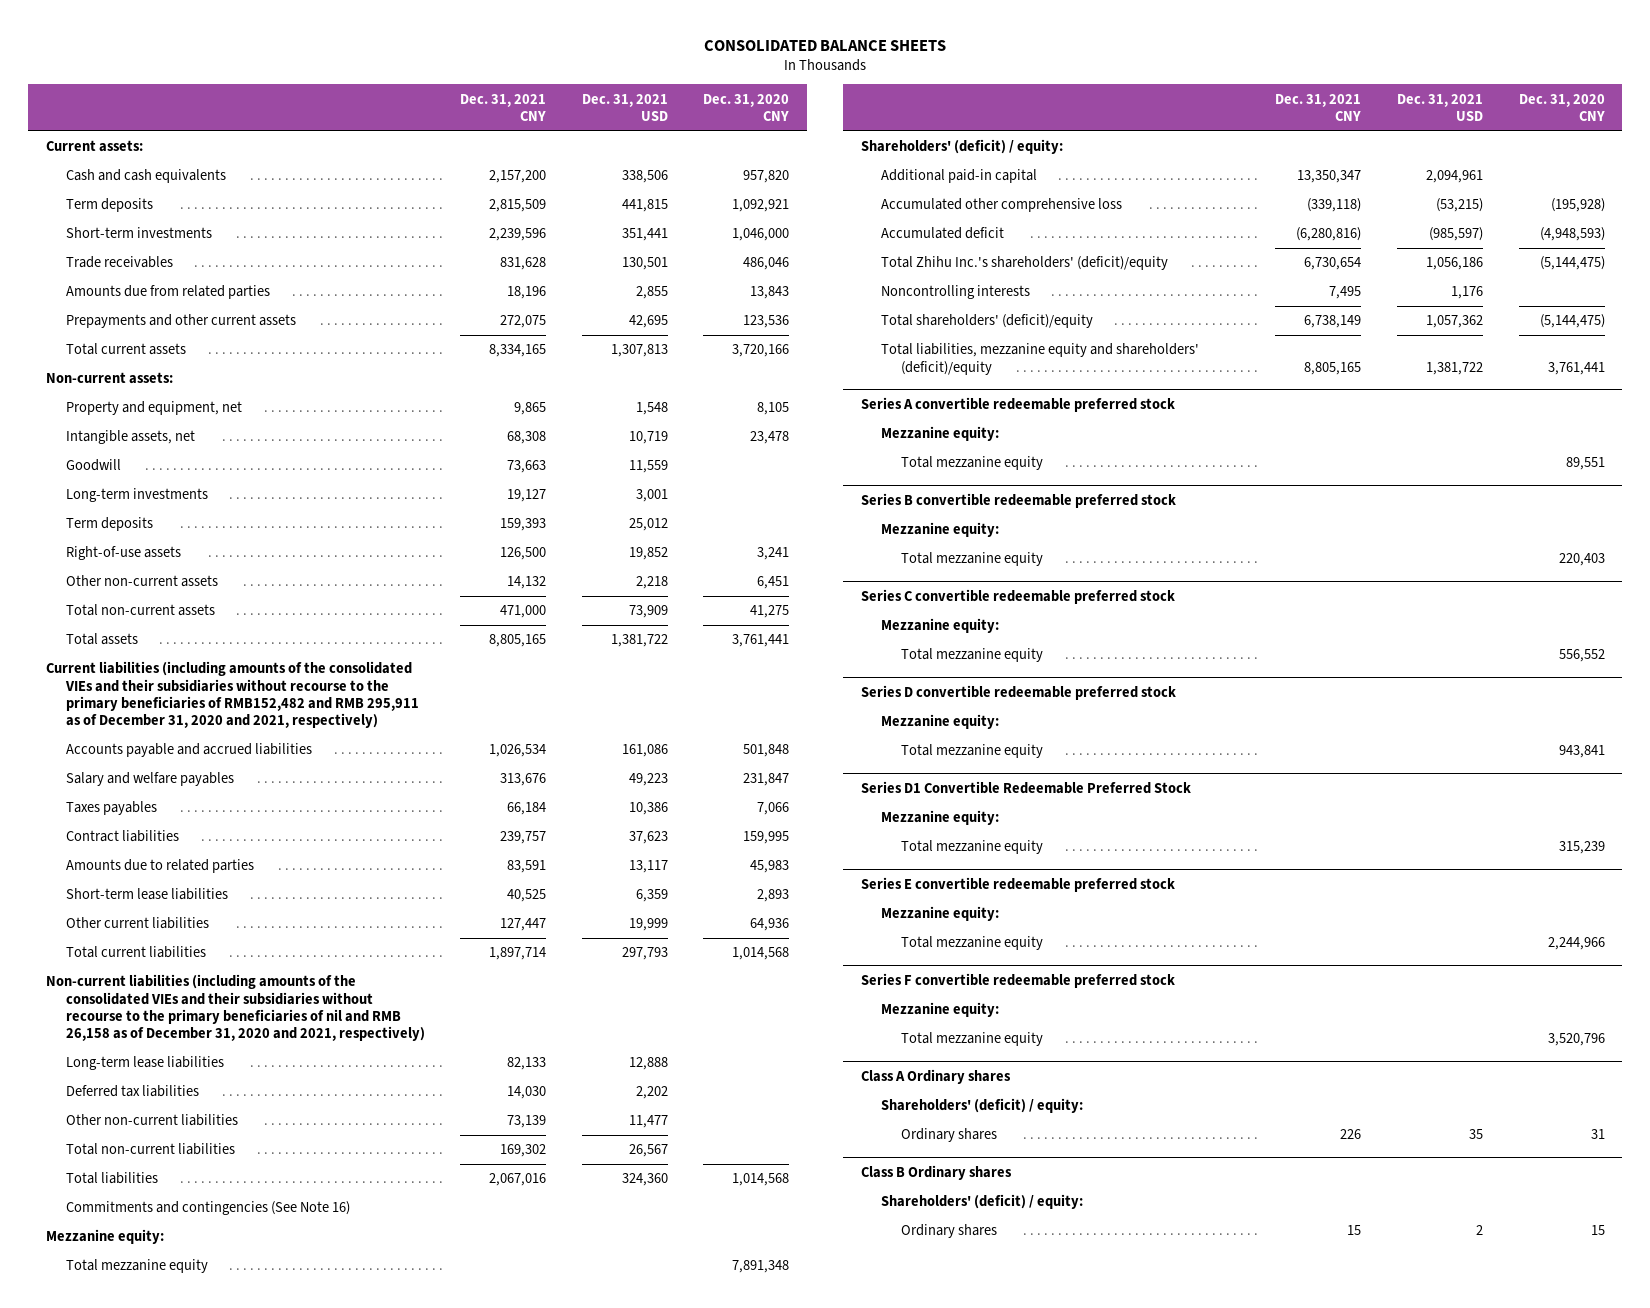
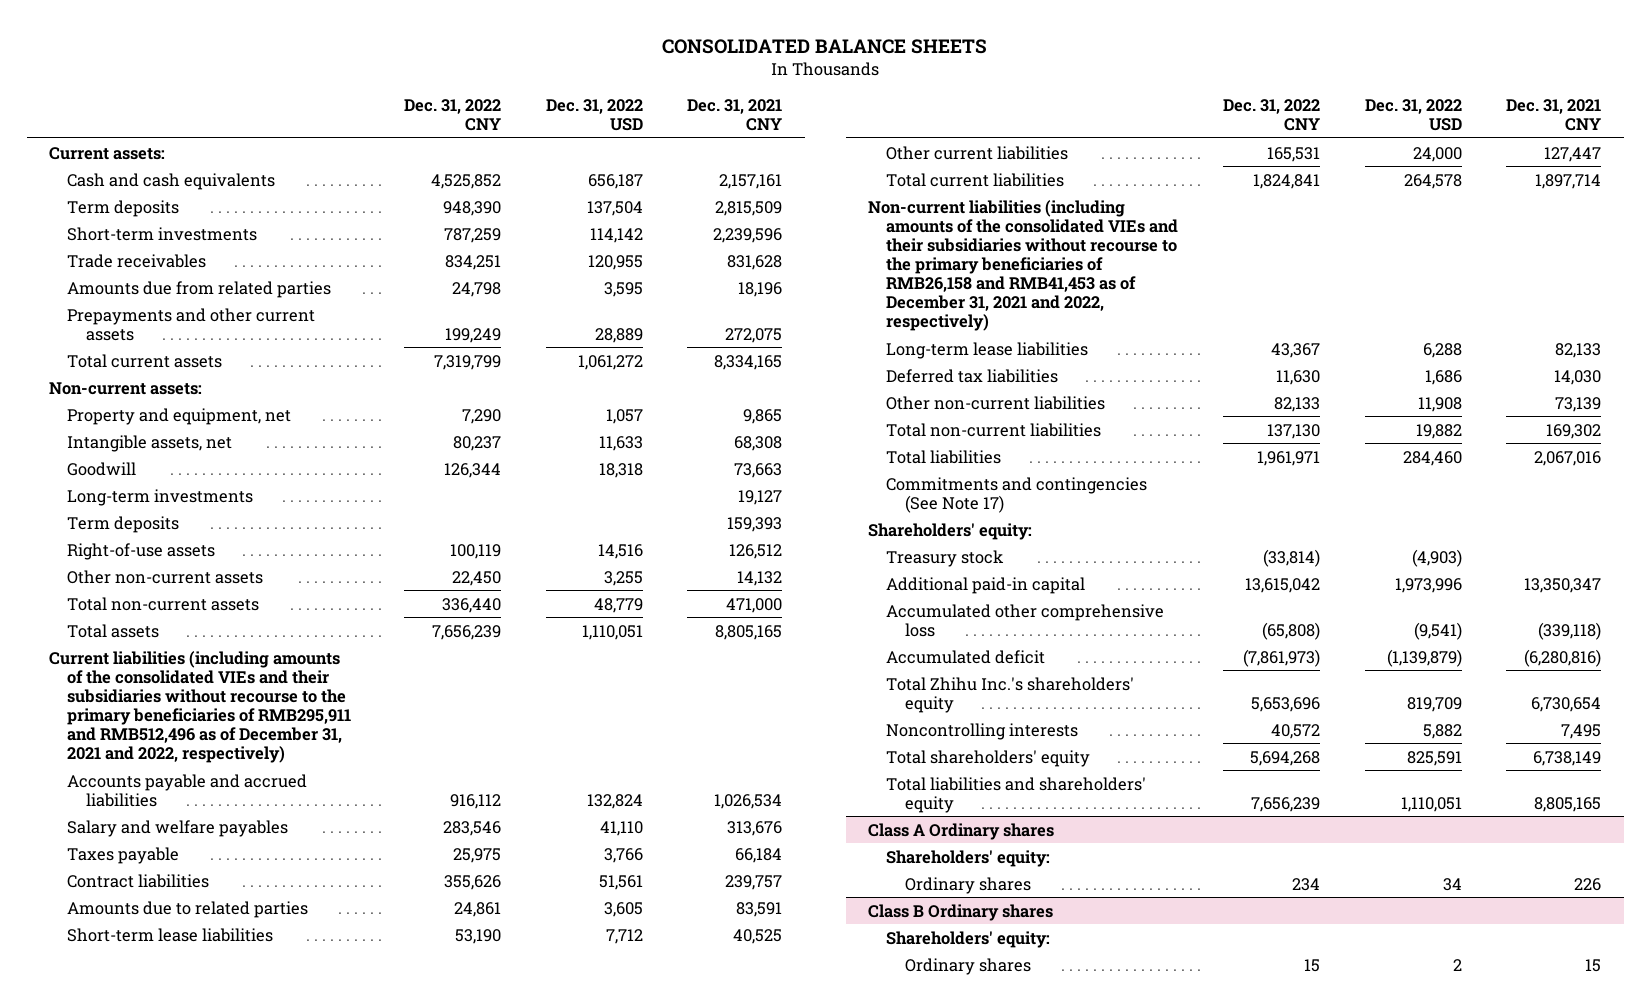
[581,93,668,122] Dec. 31, 2021 USD -> none
[703,93,790,122] Dec. 31, 2020 CNY -> none
none -> [403,99,501,132] Dec. 31, 2022 CNY
none -> [545,99,643,132] Dec. 31, 2022 USD
[489,170,547,184] 2,157,200 -> [719,173,783,189] 2,157,161
[500,547,547,561] 126,500 -> [729,543,783,559] 126,512
[45,661,419,729] Current liabilities (including amounts of the consolidated VIEs and their subsidiaries without recourse to the primary beneficiaries of RMB152,482 and RMB 295,911 as of December 31, 2020 and 2021, respectively) -> [49,650,352,764] Current liabilities (including amounts of the consolidated VIEs and their subsidiaries without recourse to the primary beneficiaries of RMB295,911 and RMB512,496 as of December 31, 2021 and 2022, respectively)
[65,801,157,816] Taxes payables -> [67,846,180,864] Taxes payable
[45,974,425,1042] Non-current liabilities (including amounts of the consolidated VIEs and their subsidiaries without recourse to the primary beneficiaries of nil and RMB 26,158 as of December 31, 2020 and 2021, respectively) -> [868,199,1179,332] Non-current liabilities (including amounts of the consolidated VIEs and their subsidiaries without recourse to the primary beneficiaries of RMB26,158 and RMB41,453 as of December 31, 2021 and 2022, respectively)
[45,1229,164,1245] Mezzanine equity: -> none
[65,1259,208,1274] Total mezzanine equity -> none
[65,1201,350,1216] Commitments and contingencies (See Note 16) -> [886,476,1148,513] Commitments and contingencies (See Note 17)
[861,139,1064,155] Shareholders' (deficit) / equity: -> [868,522,1033,540] Shareholders' equity:
none -> [886,549,1005,567] Treasury stock
[880,256,1168,271] Total Zhihu Inc.'s shareholders' (deficit)/equity -> [886,676,1135,713] Total Zhihu Inc.'s shareholders' equity
[861,396,1176,412] Series A convertible redeemable preferred stock -> none
[880,426,999,442] Mezzanine equity: -> none
[900,456,1043,471] Total mezzanine equity -> none
[861,492,1177,508] Series B convertible redeemable preferred stock -> none
[880,522,999,538] Mezzanine equity: -> none
[900,552,1043,567] Total mezzanine equity -> none
[861,588,1176,604] Series C convertible redeemable preferred stock -> none
[880,618,999,634] Mezzanine equity: -> none
[900,648,1043,663] Total mezzanine equity -> none
[861,684,1177,700] Series D convertible redeemable preferred stock -> none
[880,714,999,730] Mezzanine equity: -> none
[900,744,1043,759] Total mezzanine equity -> none
[861,780,1192,794] Series D1 Convertible Redeemable Preferred Stock -> none
[880,810,999,826] Mezzanine equity: -> none
[900,840,1043,855] Total mezzanine equity -> none
[861,876,1176,892] Series E convertible redeemable preferred stock -> none
[880,906,999,922] Mezzanine equity: -> none
[900,936,1043,951] Total mezzanine equity -> none
[861,972,1176,988] Series F convertible redeemable preferred stock -> none
[880,1002,999,1018] Mezzanine equity: -> none
[900,1032,1043,1047] Total mezzanine equity -> none
[880,314,1093,329] Total shareholders' (deficit)/equity -> [886,749,1091,767] Total shareholders' equity
[880,343,1199,375] Total liabilities, mezzanine equity and shareholders' (deficit)/equity -> [886,776,1147,813] Total liabilities and shareholders' equity
[880,1098,1083,1114] Shareholders' (deficit) / equity: -> [886,849,1051,867] Shareholders' equity:
[880,1194,1083,1210] Shareholders' (deficit) / equity: -> [886,930,1051,948] Shareholders' equity:

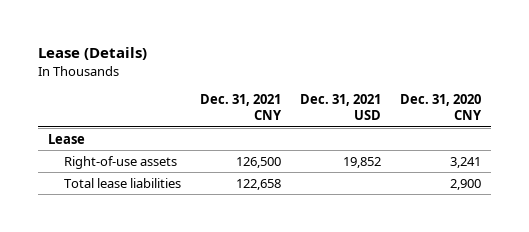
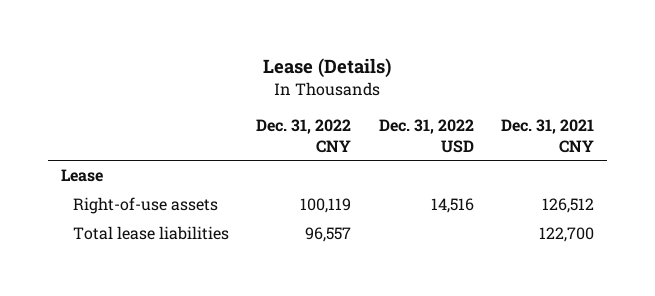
[300,94,382,121] Dec. 31, 2021 USD -> none
[400,94,483,121] Dec. 31, 2020 CNY -> none
none -> [256,119,352,153] Dec. 31, 2022 CNY
none -> [378,119,474,153] Dec. 31, 2022 USD
[236,156,282,168] 126,500 -> [541,198,594,214] 126,512
[236,178,282,190] 122,658 -> [538,227,594,243] 122,700

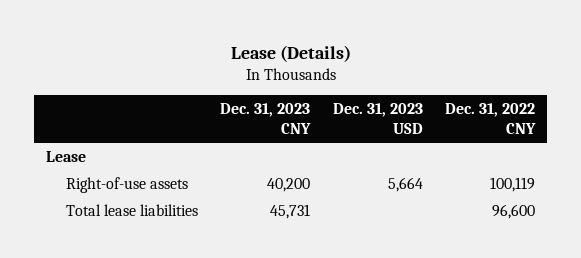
[378,119,474,153] Dec. 31, 2022 USD -> none
[500,119,594,153] Dec. 31, 2021 CNY -> none
none -> [220,103,312,134] Dec. 31, 2023 CNY
none -> [332,103,423,134] Dec. 31, 2023 USD
[305,227,352,243] 96,557 -> [492,204,536,220] 96,600

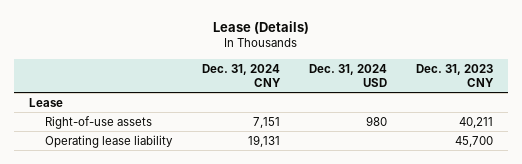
[332,103,423,134] Dec. 31, 2023 USD -> none
[445,103,537,134] Dec. 31, 2022 CNY -> none
none -> [201,63,281,87] Dec. 31, 2024 CNY
none -> [308,63,387,87] Dec. 31, 2024 USD
[267,178,311,193] 40,200 -> [459,116,494,128] 40,211
[65,204,198,217] Total lease liabilities -> [45,134,174,148] Operating lease liability
[270,204,311,220] 45,731 -> [455,135,494,147] 45,700

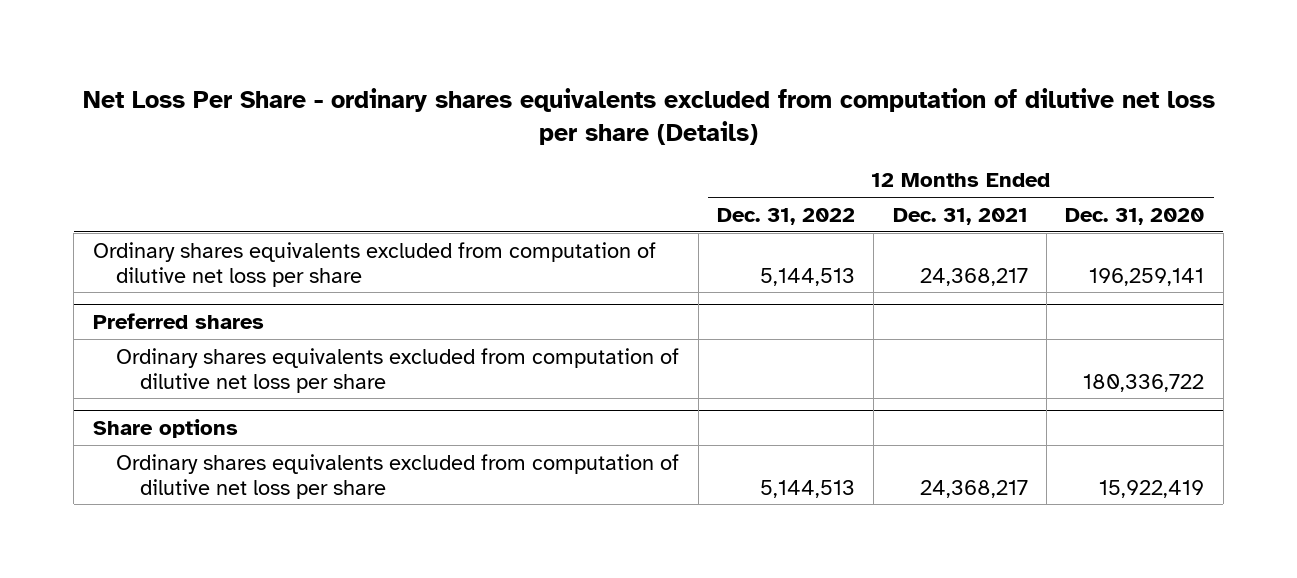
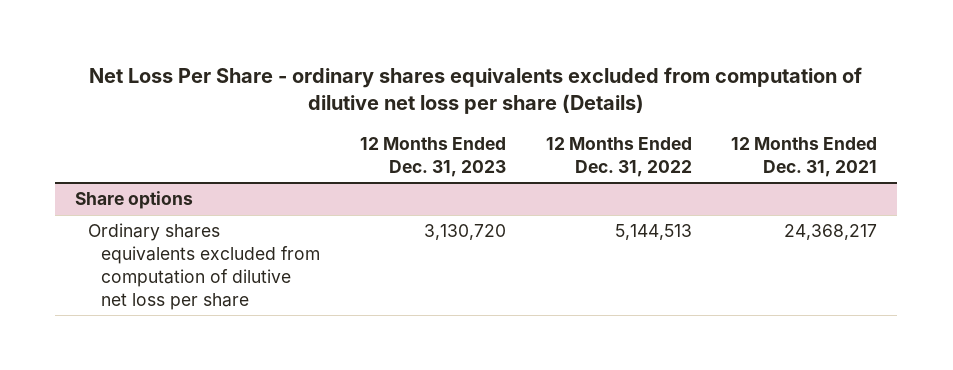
[1065,207,1205,225] Dec. 31, 2020 -> none
none -> [359,136,506,177] 12 Months Ended Dec. 31, 2023
[92,241,656,287] Ordinary shares equivalents excluded from computation of dilutive net loss per share -> none
[92,313,264,330] Preferred shares -> none
[116,347,680,393] Ordinary shares equivalents excluded from computation of dilutive net loss per share -> none

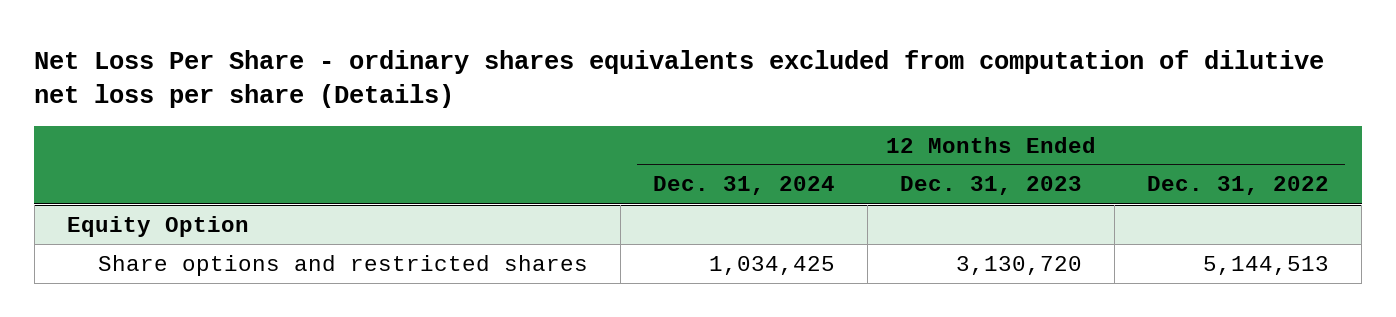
[731,136,878,177] 12 Months Ended Dec. 31, 2021 -> none
none -> [653,176,836,196] Dec. 31, 2024
[75,191,194,210] Share options -> [66,215,249,237] Equity Option
[88,223,320,310] Ordinary shares equivalents excluded from computation of dilutive net loss per share -> [98,254,589,276] Share options and restricted shares

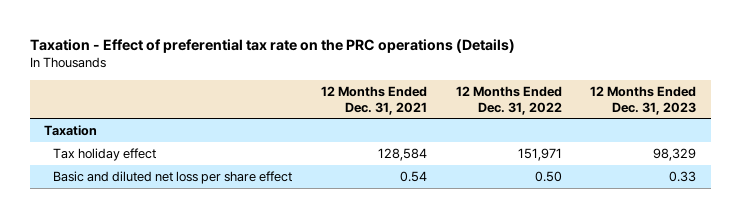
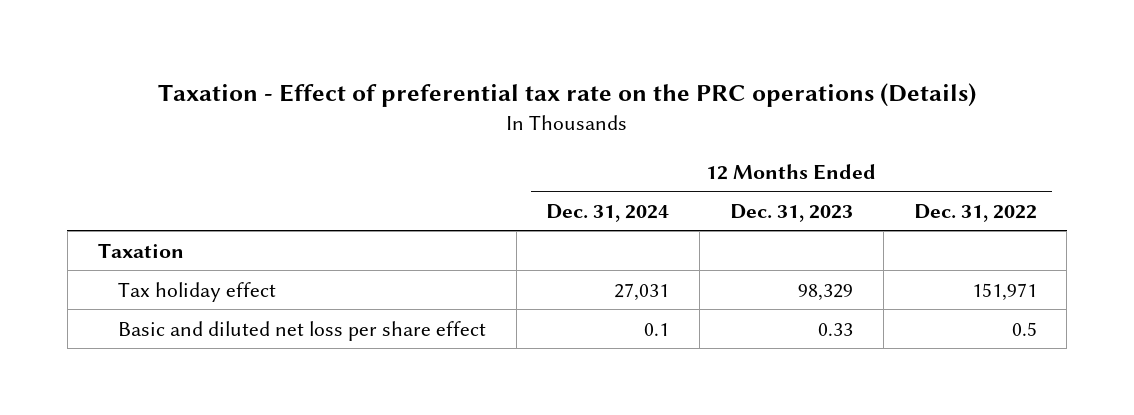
[321,85,428,115] 12 Months Ended Dec. 31, 2021 -> none
none -> [546,203,670,222] Dec. 31, 2024
[534,170,562,182] 0.50 -> [1011,321,1037,336] 0.5

